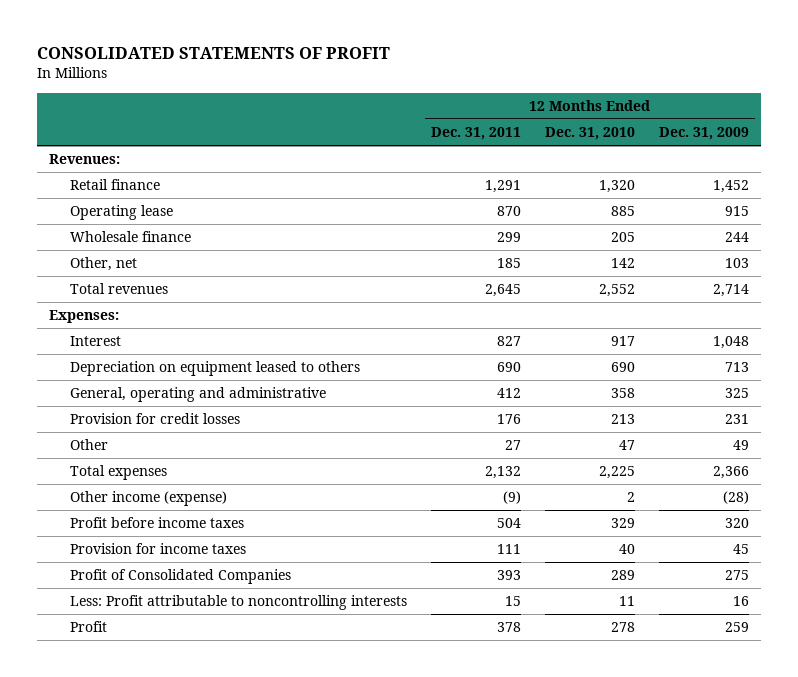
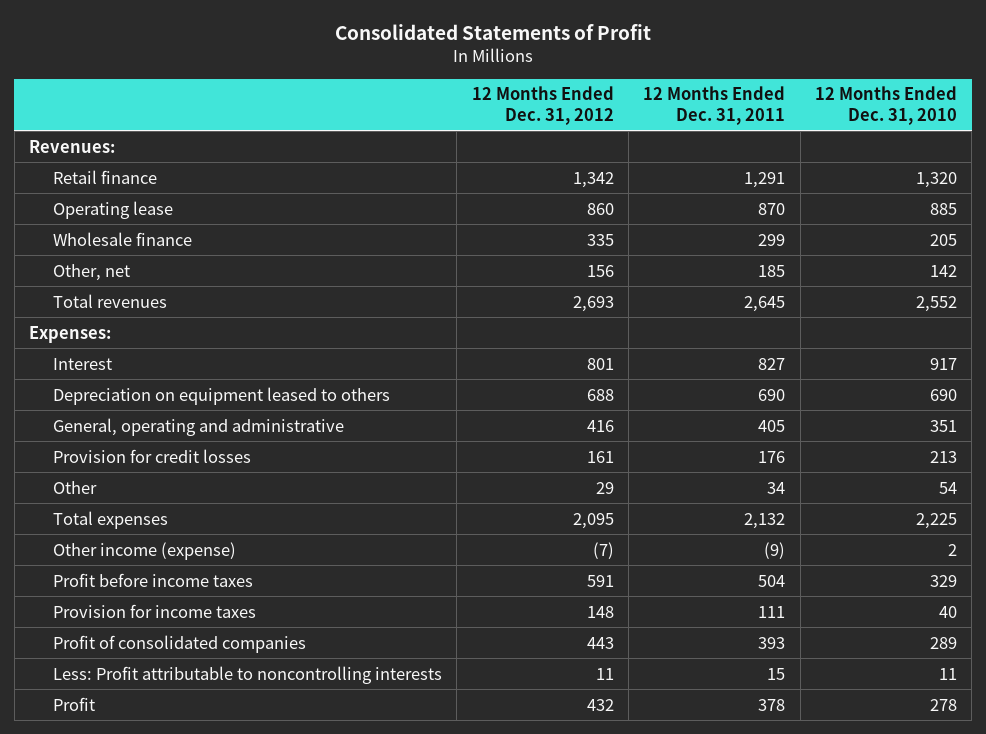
[37,47,391,60] CONSOLIDATED STATEMENTS OF PROFIT -> [335,23,652,40] Consolidated Statements of Profit
[658,127,749,141] Dec. 31, 2009 -> none
none -> [471,86,614,125] 12 Months Ended Dec. 31, 2012
[496,388,521,399] 412 -> [758,419,786,432] 405
[610,388,635,399] 358 -> [929,419,957,432] 351
[504,440,521,451] 27 -> [767,481,786,494] 34
[618,440,635,451] 47 -> [938,481,957,494] 54
[70,569,292,585] Profit of Consolidated Companies -> [53,634,307,653] Profit of consolidated companies

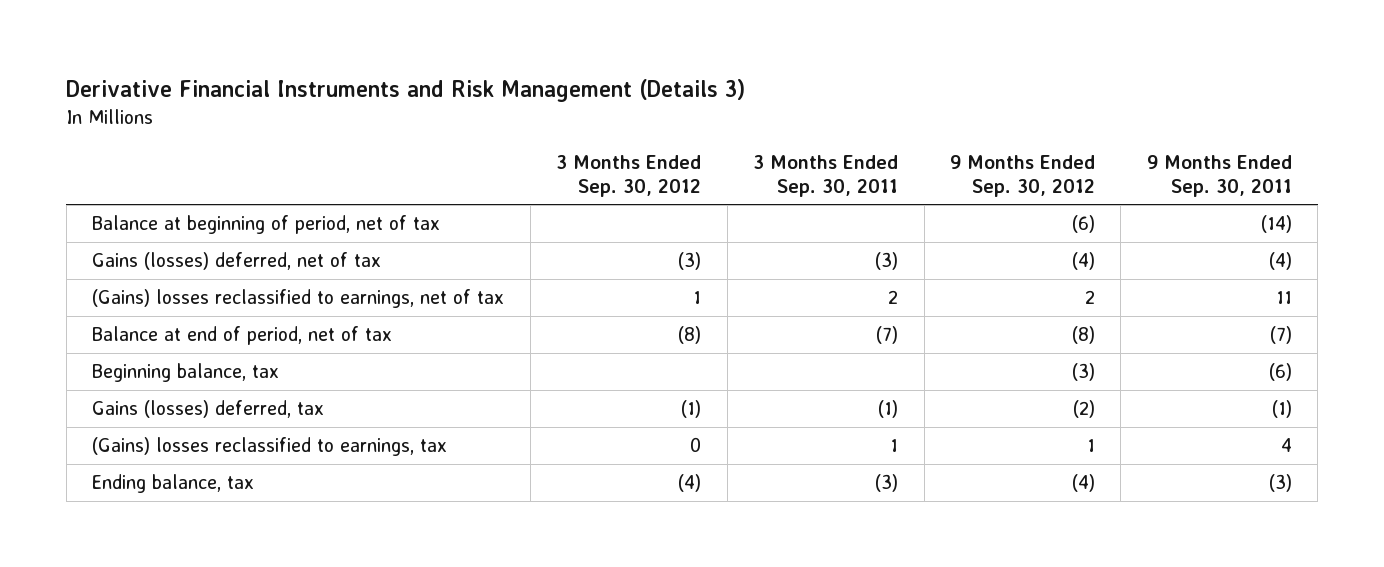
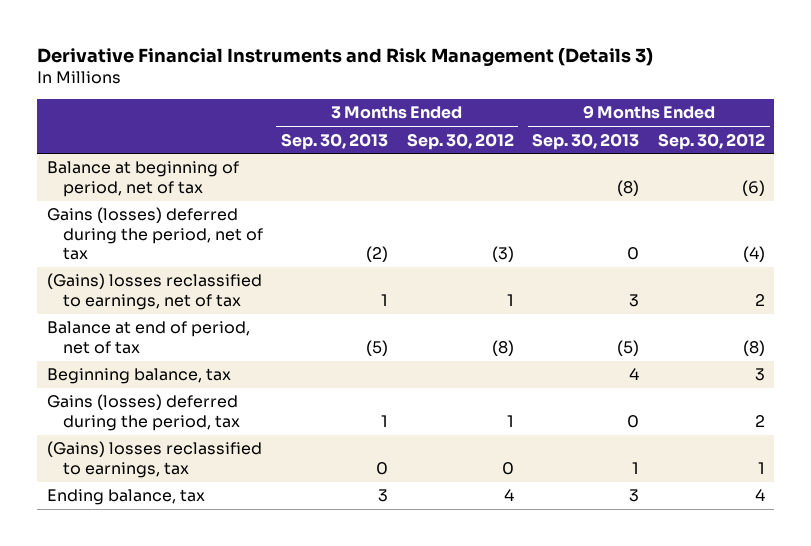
[753,154,899,197] 3 Months Ended Sep. 30, 2011 -> none
[1146,154,1292,197] 9 Months Ended Sep. 30, 2011 -> none
none -> [281,132,389,150] Sep. 30, 2013
none -> [532,132,640,150] Sep. 30, 2013
[92,252,382,271] Gains (losses) deferred, net of tax -> [46,207,263,260] Gains (losses) deferred during the period, net of tax
[1072,363,1096,382] (3) -> [754,368,765,382] 3
[92,400,325,419] Gains (losses) deferred, tax -> [46,394,240,431] Gains (losses) deferred during the period, tax
[681,400,702,419] (1) -> [506,414,514,427] 1
[1073,400,1096,419] (2) -> [754,414,765,427] 2
[678,474,702,493] (4) -> [503,489,514,502] 4
[1072,474,1096,493] (4) -> [754,489,765,502] 4

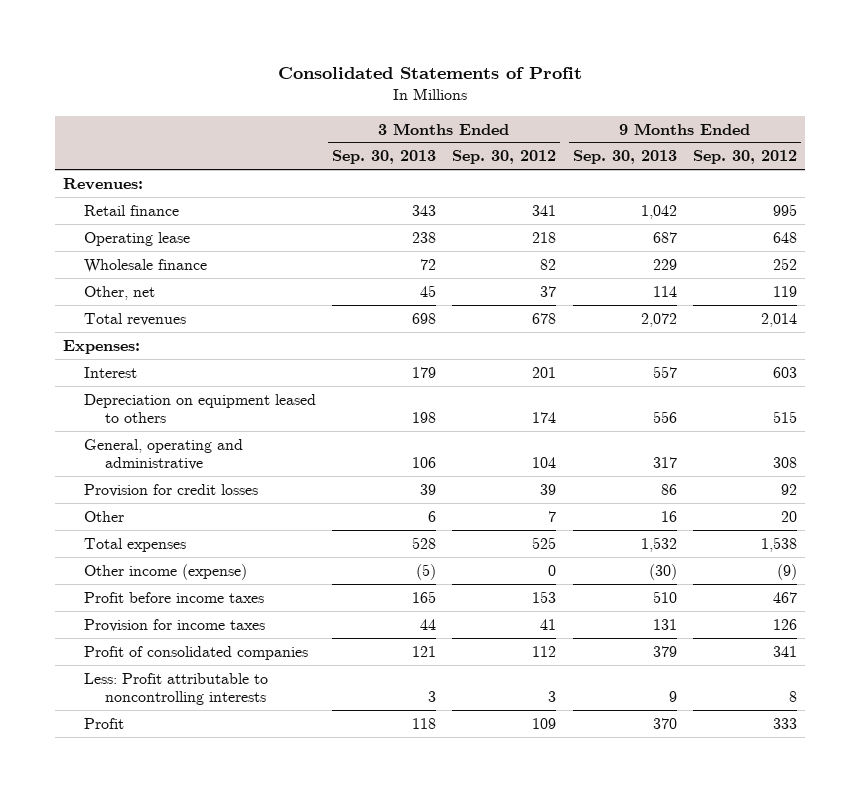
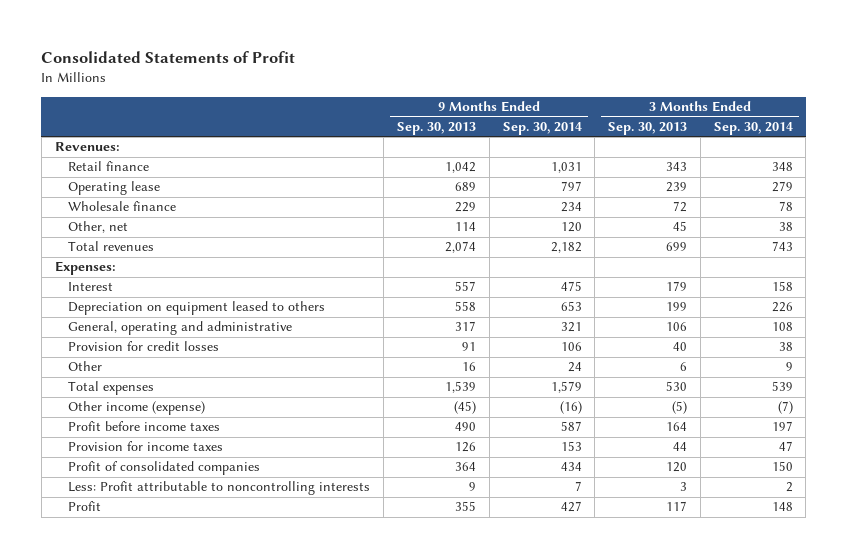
[452,150,557,165] Sep. 30, 2012 -> none
[692,150,797,165] Sep. 30, 2012 -> none
none -> [502,121,582,135] Sep. 30, 2014
none -> [713,121,793,135] Sep. 30, 2014
[412,231,437,243] 238 -> [666,182,688,193] 239
[652,231,677,243] 687 -> [454,182,476,192] 689
[412,312,437,324] 698 -> [666,242,688,252] 699
[640,312,677,327] 2,072 -> [444,241,476,254] 2,074
[412,411,437,423] 198 -> [666,302,688,312] 199
[652,410,677,423] 556 -> [454,301,476,312] 558
[420,483,437,495] 39 -> [673,342,688,352] 40
[660,483,677,495] 86 -> [461,342,476,352] 91
[412,536,437,549] 528 -> [666,381,688,392] 530
[640,536,677,552] 1,532 -> [444,381,476,394] 1,539
[648,563,677,580] (30) -> [453,401,476,415] (45)
[412,590,437,603] 165 -> [666,422,688,432] 164
[652,590,677,603] 510 -> [454,422,476,432] 490
[652,618,677,630] 131 -> [454,442,476,453] 126
[412,645,437,657] 121 -> [666,462,688,473] 120
[652,645,677,657] 379 -> [454,462,476,472] 364
[412,717,437,729] 118 -> [666,501,688,512] 117
[652,717,677,729] 370 -> [454,501,476,512] 355

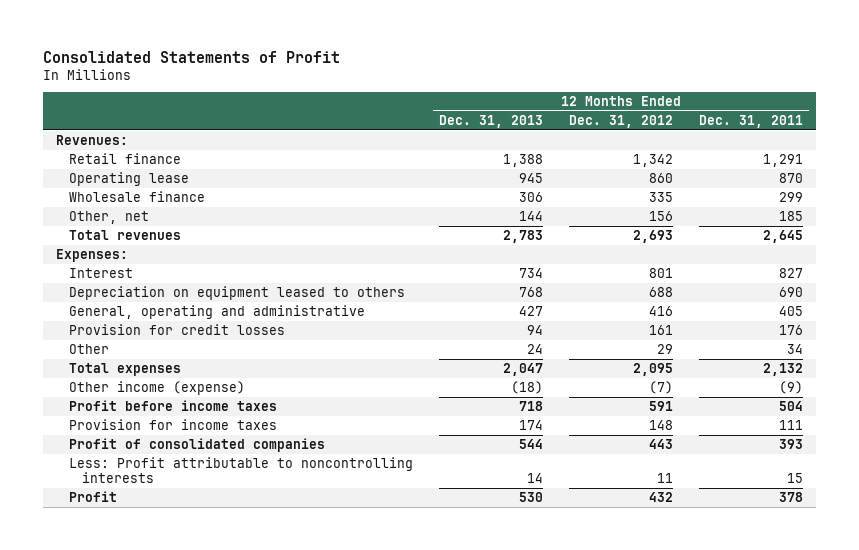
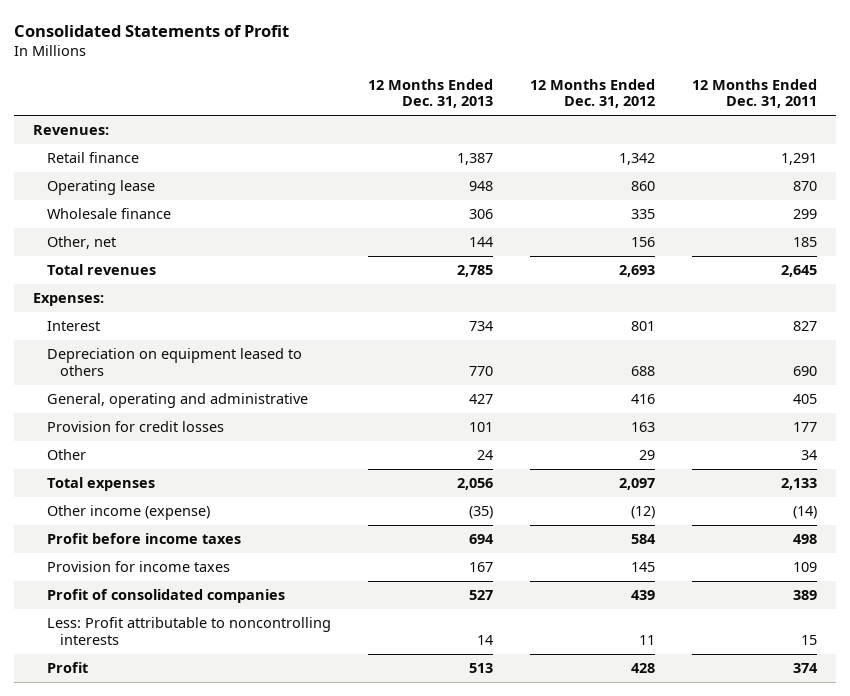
[503,153,544,167] 1,388 -> [456,153,493,166] 1,387
[519,172,544,183] 945 -> [468,181,493,192] 948
[503,229,544,243] 2,783 -> [456,265,493,278] 2,785
[519,286,544,297] 768 -> [468,365,493,376] 770
[527,324,544,335] 94 -> [468,422,493,433] 101
[648,324,673,335] 161 -> [630,422,655,433] 163
[778,324,803,335] 176 -> [793,422,818,433] 177
[503,362,544,376] 2,047 -> [456,478,493,491] 2,056
[632,362,673,376] 2,095 -> [618,478,655,491] 2,097
[762,362,803,376] 2,132 -> [781,478,818,491] 2,133
[511,380,544,394] (18) -> [468,506,493,520] (35)
[648,380,673,394] (7) -> [630,506,655,520] (12)
[778,380,803,394] (9) -> [793,506,818,520] (14)
[519,400,544,411] 718 -> [468,534,494,545] 694
[648,400,673,411] 591 -> [630,534,656,545] 584
[778,400,803,411] 504 -> [793,534,818,545] 498
[519,419,544,430] 174 -> [468,562,493,573] 167
[648,419,673,430] 148 -> [630,562,655,573] 145
[778,419,803,430] 111 -> [793,562,818,573] 109
[519,438,544,449] 544 -> [468,590,493,601] 527
[648,438,673,449] 443 -> [630,590,655,601] 439
[778,438,803,449] 393 -> [793,590,818,601] 389
[519,491,544,502] 530 -> [468,663,493,674] 513
[648,491,673,502] 432 -> [630,663,655,674] 428
[778,491,803,502] 378 -> [793,663,819,674] 374

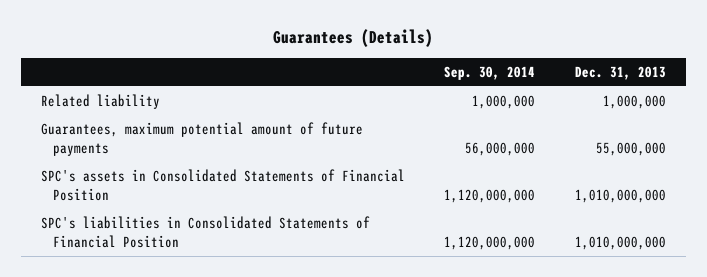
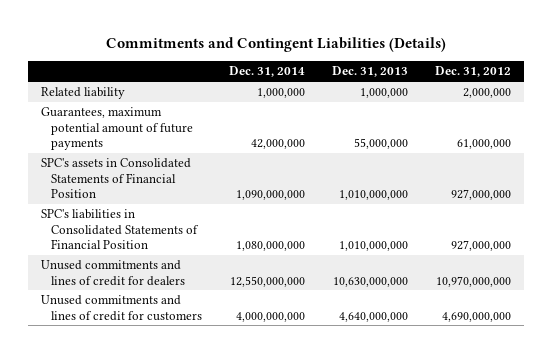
[273,29,434,48] Guarantees (Details) -> [106,37,447,53] Commitments and Contingent Liabilities (Details)
[444,65,536,80] Sep. 30, 2014 -> none
none -> [229,66,306,78] Dec. 31, 2014
none -> [434,66,511,78] Dec. 31, 2012
none -> [41,260,186,286] Unused commitments and lines of credit for dealers
none -> [41,295,203,321] Unused commitments and lines of credit for customers

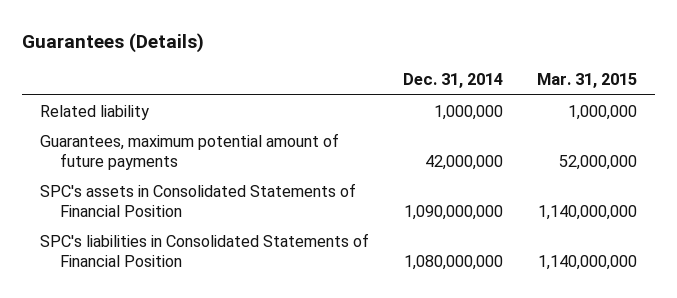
[106,37,447,53] Commitments and Contingent Liabilities (Details) -> [22,33,205,54] Guarantees (Details)
[332,66,409,78] Dec. 31, 2013 -> none
[434,66,511,78] Dec. 31, 2012 -> none
none -> [537,73,638,89] Mar. 31, 2015
[41,260,186,286] Unused commitments and lines of credit for dealers -> none
[41,295,203,321] Unused commitments and lines of credit for customers -> none

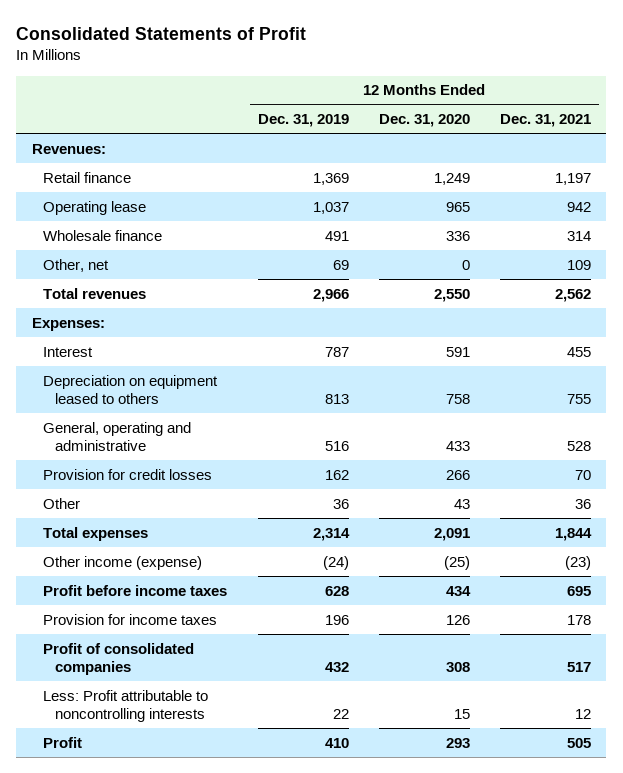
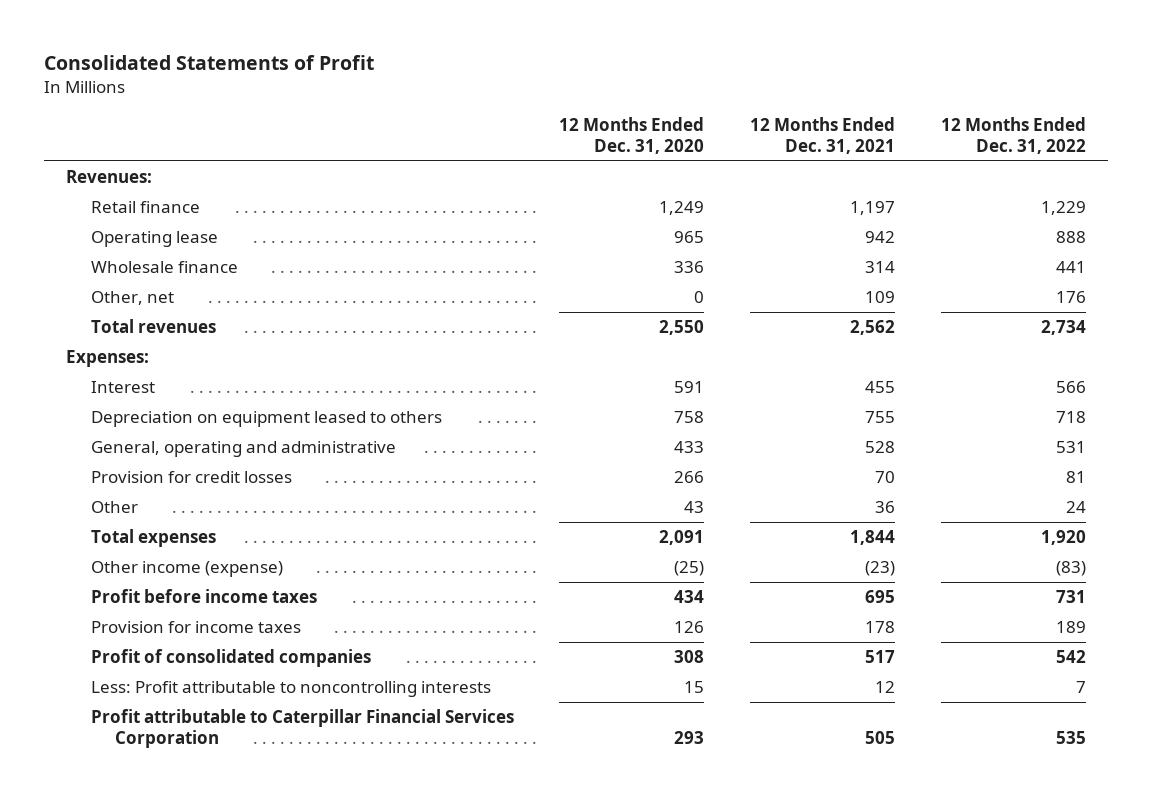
[257,113,349,127] Dec. 31, 2019 -> none
none -> [940,116,1086,155] 12 Months Ended Dec. 31, 2022
[43,736,83,748] Profit -> [90,708,514,749] Profit attributable to Caterpillar Financial Services Corporation

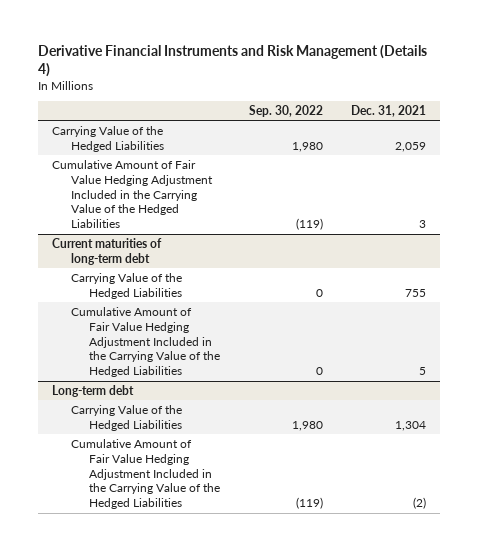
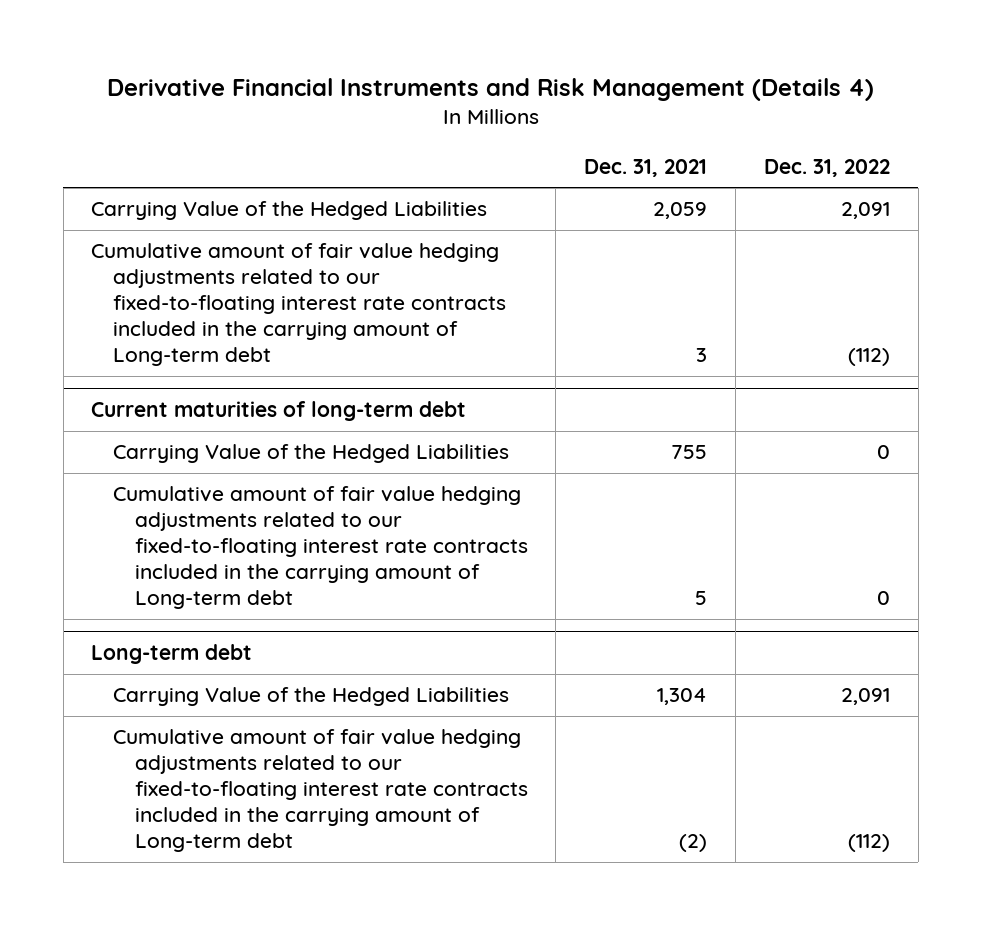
[248,105,323,118] Sep. 30, 2022 -> none
none -> [763,158,890,177] Dec. 31, 2022
[52,159,213,229] Cumulative Amount of Fair Value Hedging Adjustment Included in the Carrying Value of the Hedged Liabilities -> [91,243,506,367] Cumulative amount of fair value hedging adjustments related to our fixed-to-floating interest rate contracts included in the carrying amount of Long-term debt
[70,306,221,378] Cumulative Amount of Fair Value Hedging Adjustment Included in the Carrying Value of the Hedged Liabilities -> [112,486,528,610] Cumulative amount of fair value hedging adjustments related to our fixed-to-floating interest rate contracts included in the carrying amount of Long-term debt
[70,438,221,510] Cumulative Amount of Fair Value Hedging Adjustment Included in the Carrying Value of the Hedged Liabilities -> [112,729,528,853] Cumulative amount of fair value hedging adjustments related to our fixed-to-floating interest rate contracts included in the carrying amount of Long-term debt

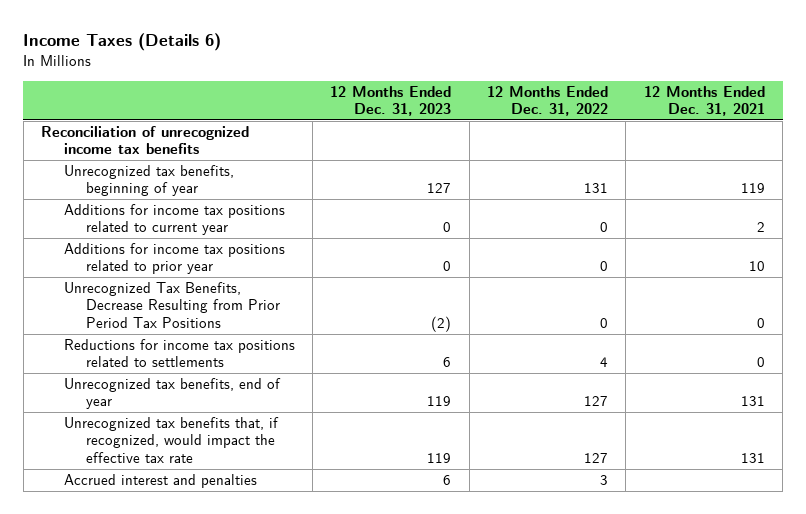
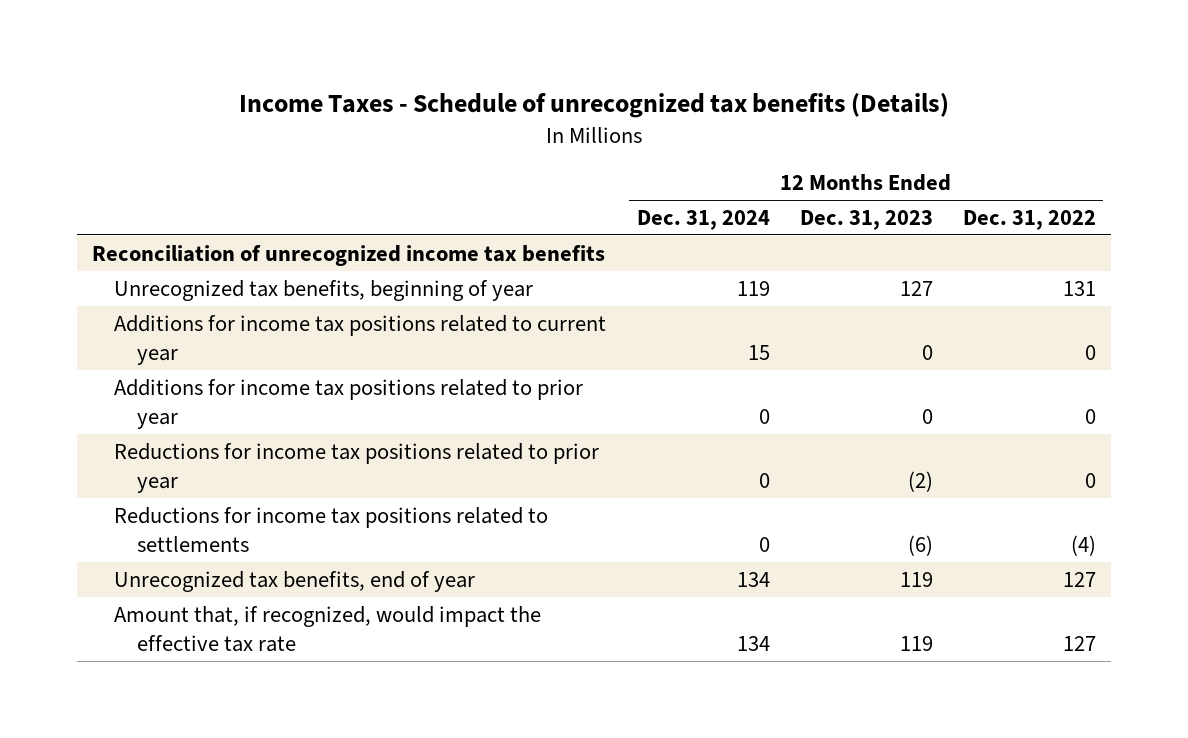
[23,33,222,52] Income Taxes (Details 6) -> [239,93,950,119] Income Taxes - Schedule of unrecognized tax benefits (Details)
[643,85,765,117] 12 Months Ended Dec. 31, 2021 -> none
none -> [636,209,770,230] Dec. 31, 2024
[63,281,281,328] Unrecognized Tax Benefits, Decrease Resulting from Prior Period Tax Positions -> [114,442,600,494] Reductions for income tax positions related to prior year
[443,357,452,368] 6 -> [907,535,933,557] (6)
[600,357,609,368] 4 -> [1070,535,1096,557] (4)
[63,473,257,488] Accrued interest and penalties -> none
[63,416,279,463] Unrecognized tax benefits that, if recognized, would impact the effective tax rate -> [114,605,542,653] Amount that, if recognized, would impact the effective tax rate

